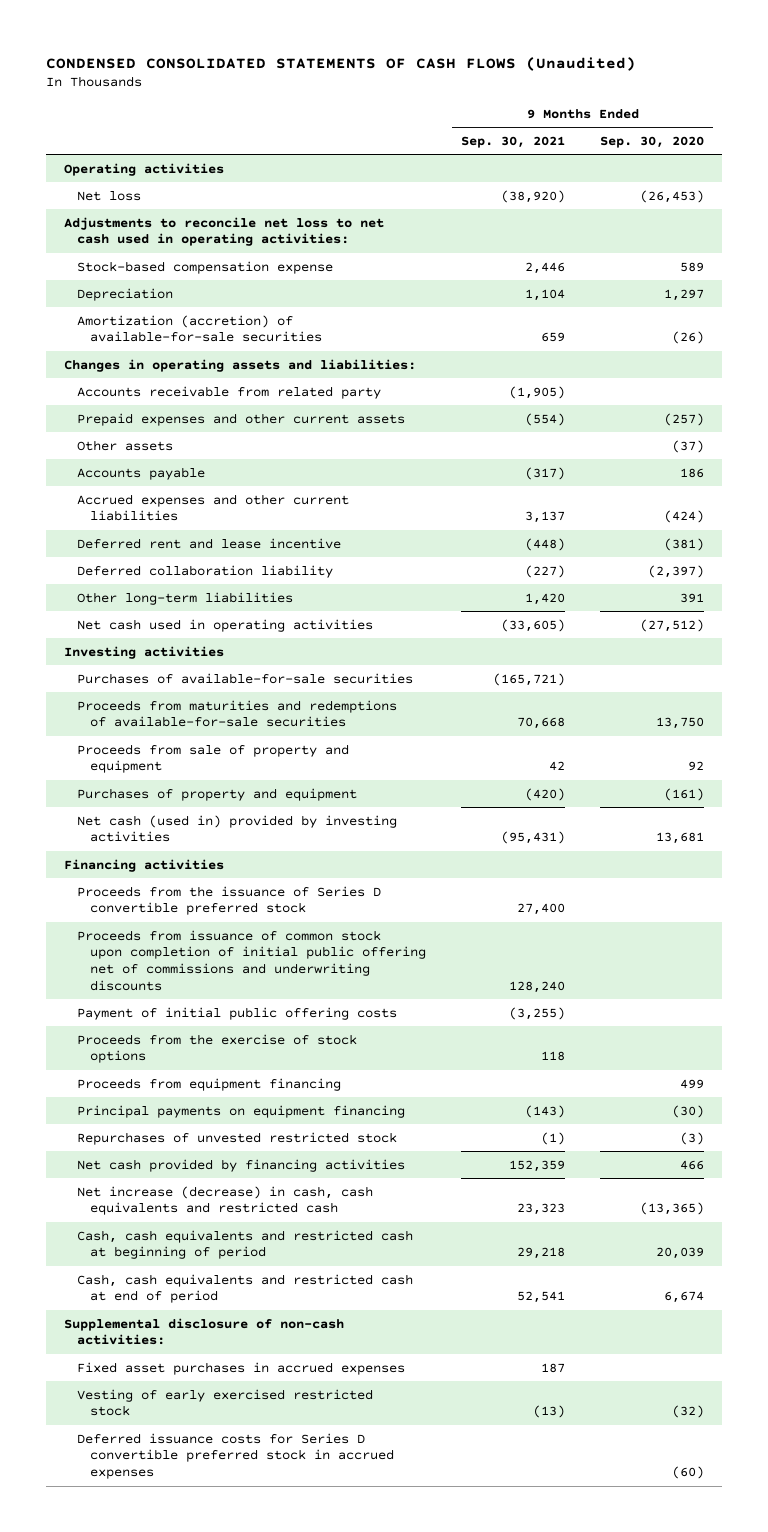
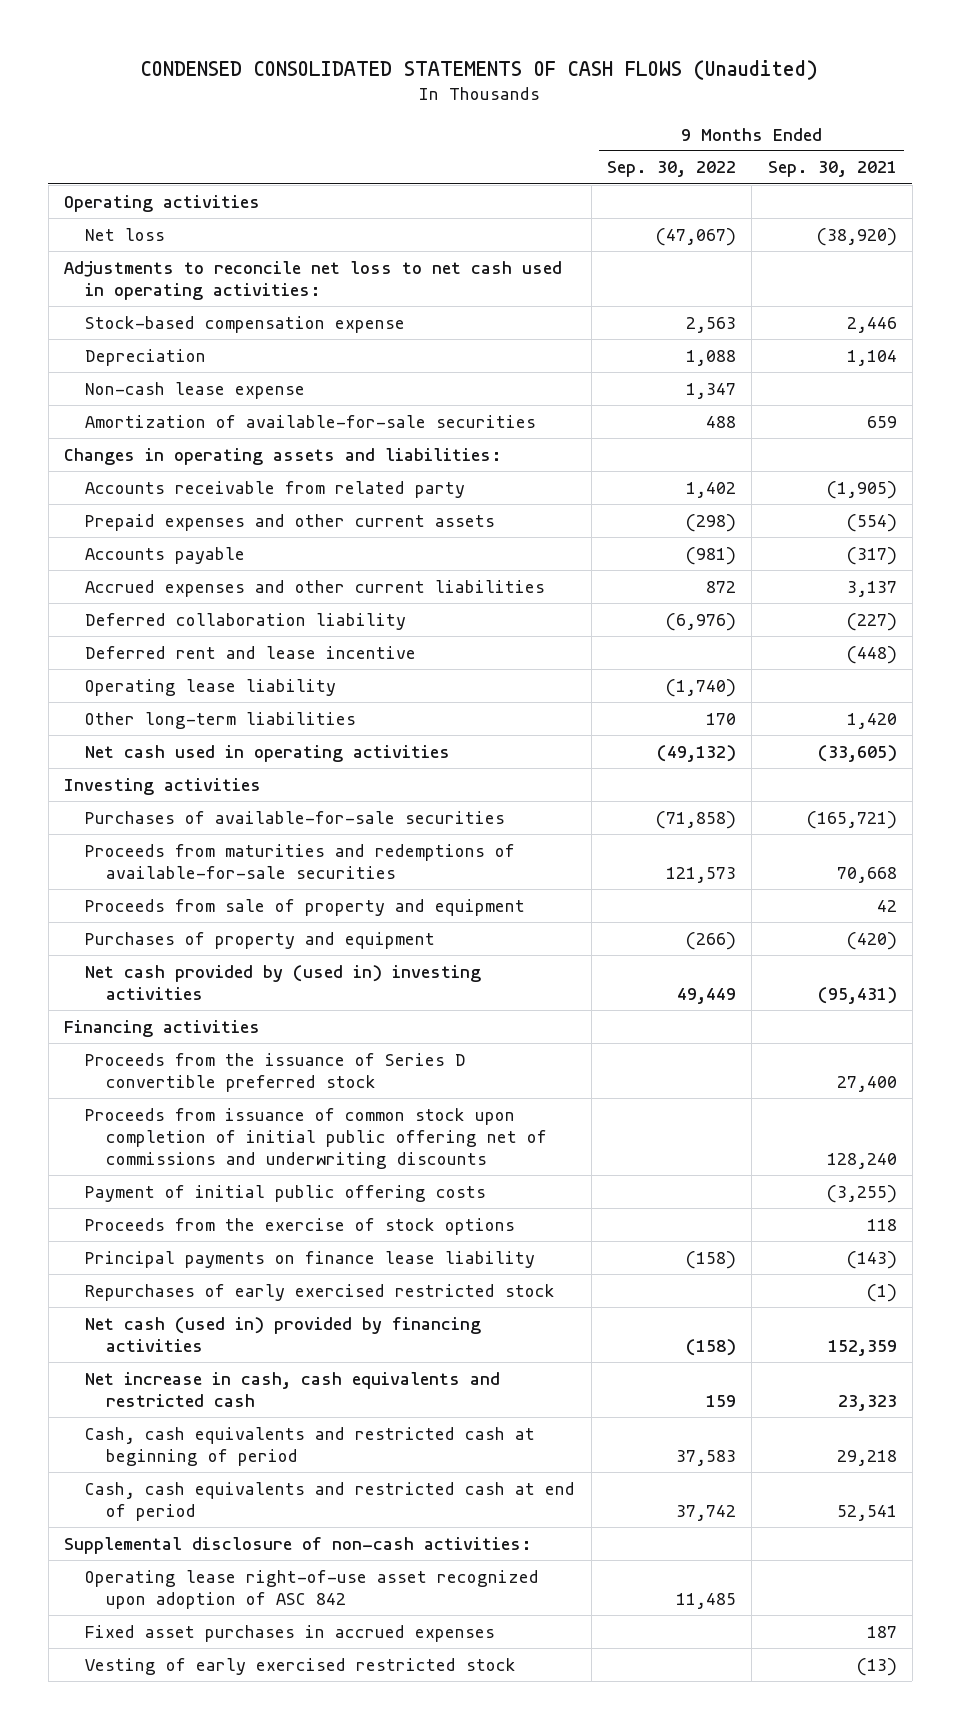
[600,135,705,148] Sep. 30, 2020 -> none
none -> [606,161,736,178] Sep. 30, 2022
none -> [85,381,306,399] Non-cash lease expense
[76,314,322,343] Amortization (accretion) of available-for-sale securities -> [85,414,537,428] Amortization of available-for-sale securities
[76,439,173,451] Other assets -> none
[76,537,341,549] Deferred rent and lease incentive -> [85,645,417,659] Deferred rent and lease incentive
none -> [85,678,337,696] Operating lease liability
[76,814,397,843] Net cash (used in) provided by investing activities -> [85,964,482,1000] Net cash provided by (used in) investing activities
[76,1077,341,1091] Proceeds from equipment financing -> none
[76,1104,405,1118] Principal payments on equipment financing -> [85,1250,536,1268] Principal payments on finance lease liability
[76,1131,397,1145] Repurchases of unvested restricted stock -> [85,1283,556,1301] Repurchases of early exercised restricted stock
[76,1158,405,1172] Net cash provided by financing activities -> [85,1316,482,1352] Net cash (used in) provided by financing activities
[76,1185,373,1216] Net increase (decrease) in cash, cash equivalents and restricted cash -> [85,1371,501,1407] Net increase in cash, cash equivalents and restricted cash
none -> [85,1569,540,1609] Operating lease right-of-use asset recognized upon adoption of ASC 842
[76,1432,394,1480] Deferred issuance costs for Series D convertible preferred stock in accrued expenses -> none

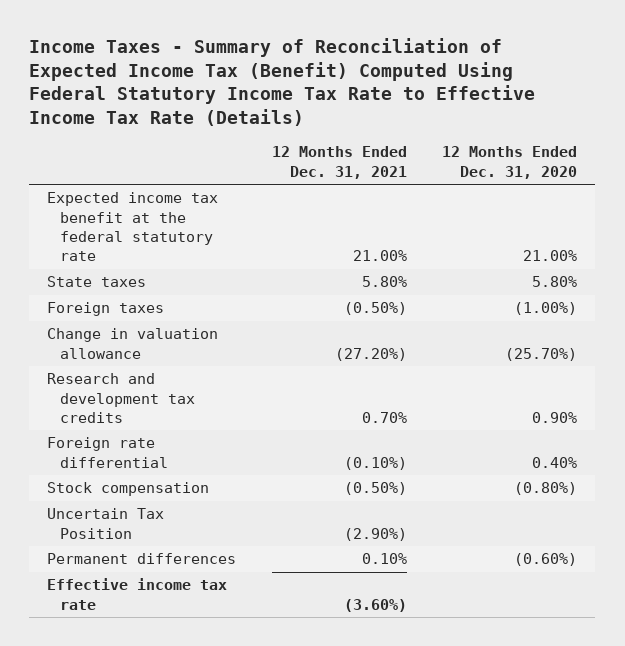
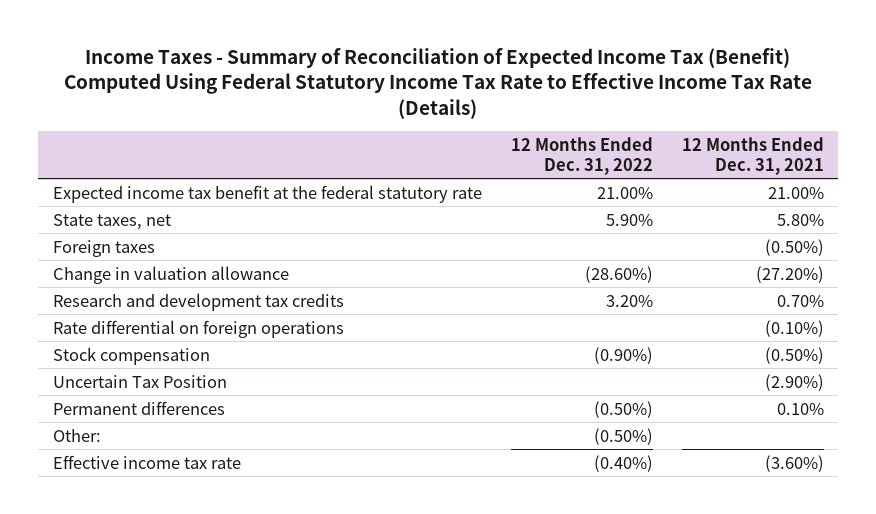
[442,146,578,179] 12 Months Ended Dec. 31, 2020 -> none
none -> [510,136,653,175] 12 Months Ended Dec. 31, 2022
[47,276,147,288] State taxes -> [52,213,171,230] State taxes, net
[47,437,168,468] Foreign rate differential -> [52,319,344,338] Rate differential on foreign operations
none -> [52,428,101,442] Other:

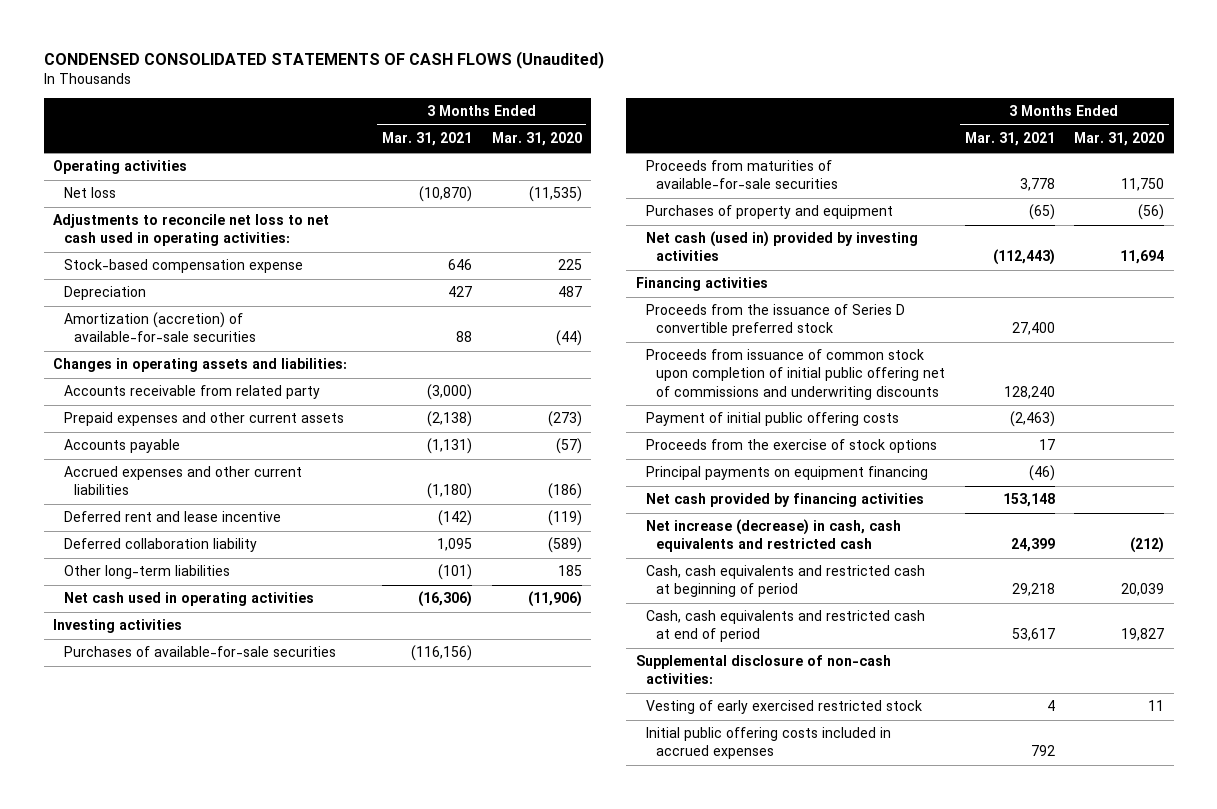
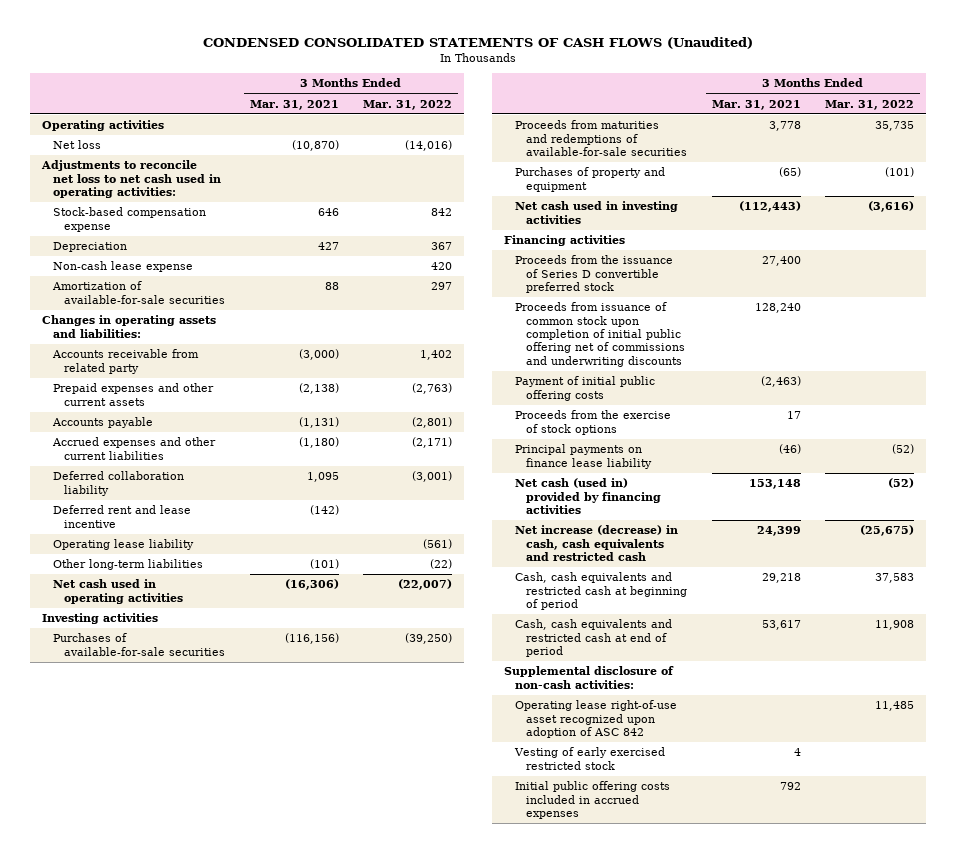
[491,132,582,147] Mar. 31, 2020 -> none
none -> [363,99,453,110] Mar. 31, 2022
none -> [53,261,194,273] Non-cash lease expense
[63,312,256,343] Amortization (accretion) of available-for-sale securities -> [52,281,226,304] Amortization of available-for-sale securities
[63,511,281,523] Deferred rent and lease incentive -> [53,505,192,528] Deferred rent and lease incentive
none -> [53,539,195,551] Operating lease liability
[645,160,839,190] Proceeds from maturities of available-for-sale securities -> [515,120,688,156] Proceeds from maturities and redemptions of available-for-sale securities
[645,231,918,262] Net cash (used in) provided by investing activities -> [515,201,679,224] Net cash used in investing activities
[645,466,928,481] Principal payments on equipment financing -> [515,444,653,469] Principal payments on finance lease liability
[645,493,924,508] Net cash provided by financing activities -> [515,478,662,514] Net cash (used in) provided by financing activities
none -> [515,700,678,738] Operating lease right-of-use asset recognized upon adoption of ASC 842

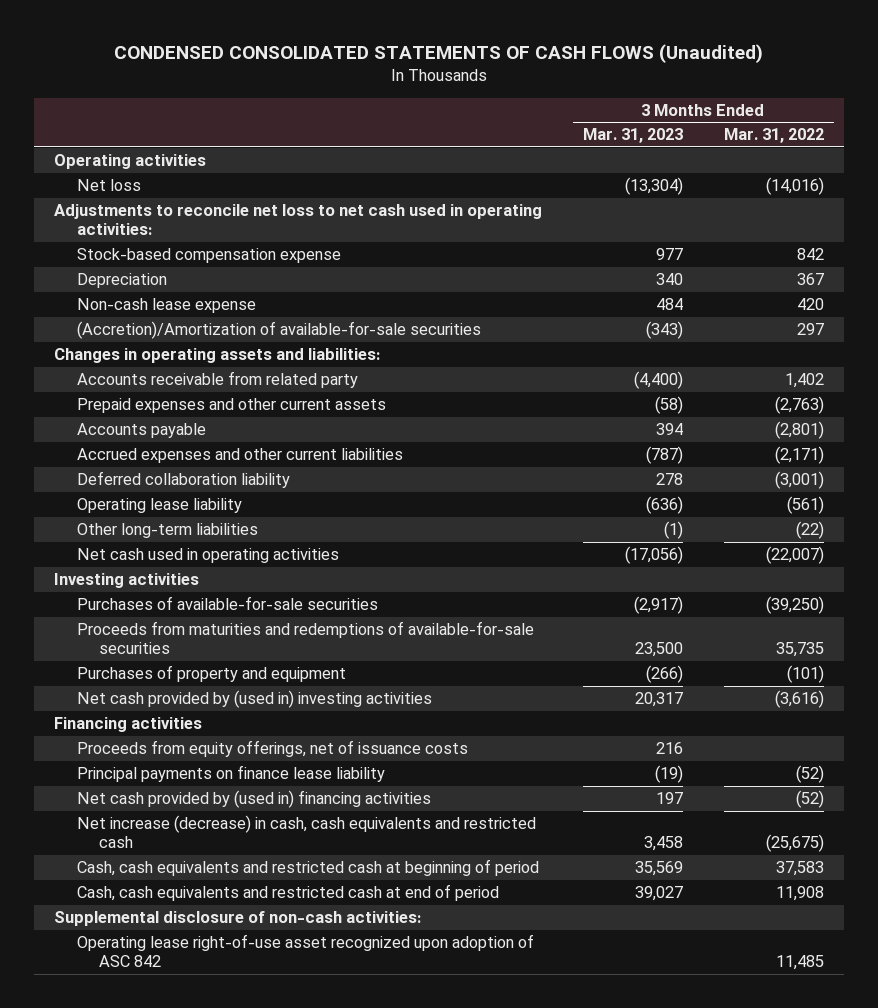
[249,99,339,110] Mar. 31, 2021 -> none
none -> [582,128,683,144] Mar. 31, 2023
[52,281,226,304] Amortization of available-for-sale securities -> [76,321,481,340] (Accretion)/Amortization of available-for-sale securities
[53,505,192,528] Deferred rent and lease incentive -> none
[515,201,679,224] Net cash used in investing activities -> [76,690,432,709] Net cash provided by (used in) investing activities
[515,255,674,293] Proceeds from the issuance of Series D convertible preferred stock -> none
[515,376,656,401] Payment of initial public offering costs -> none
[515,410,672,435] Proceeds from the exercise of stock options -> none
[515,302,686,367] Proceeds from issuance of common stock upon completion of initial public offering net of commissions and underwriting discounts -> [76,740,468,758] Proceeds from equity offerings, net of issuance costs
[515,478,662,514] Net cash (used in) provided by financing activities -> [76,790,431,809] Net cash provided by (used in) financing activities
[514,747,666,770] Vesting of early exercised restricted stock -> none
[515,781,671,819] Initial public offering costs included in accrued expenses -> none

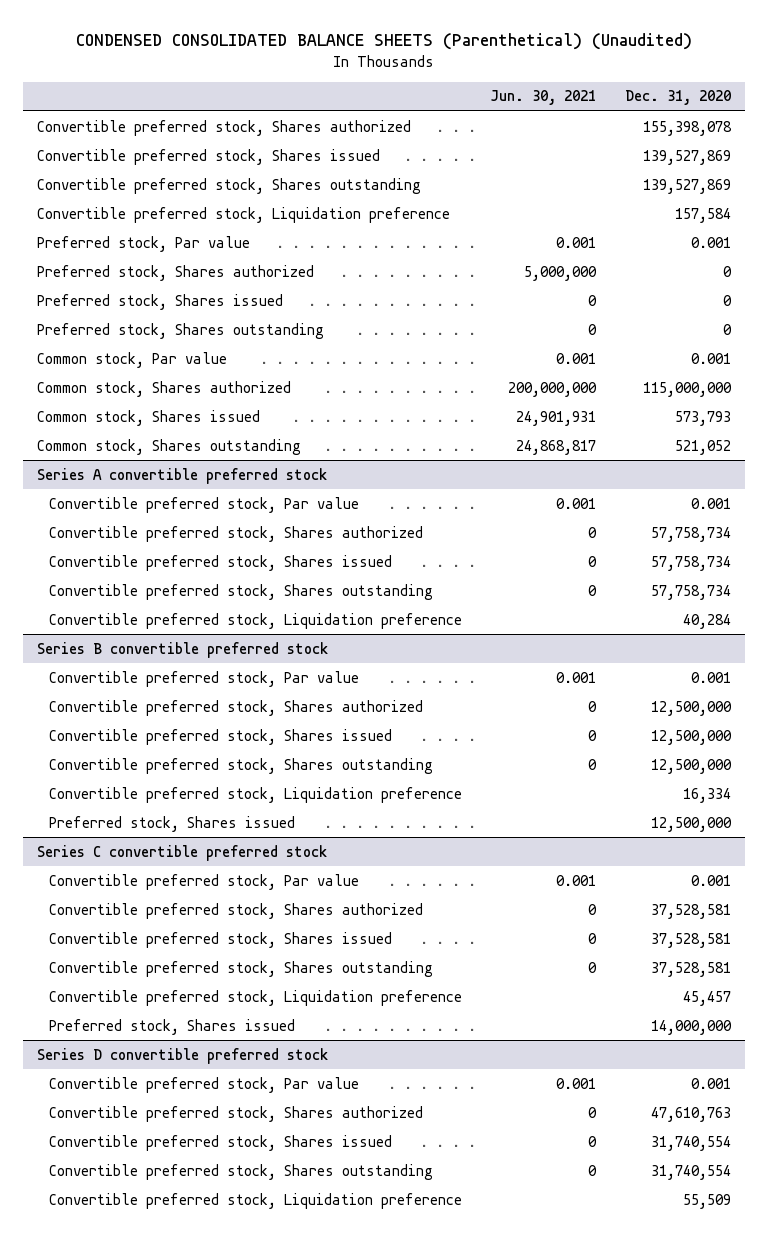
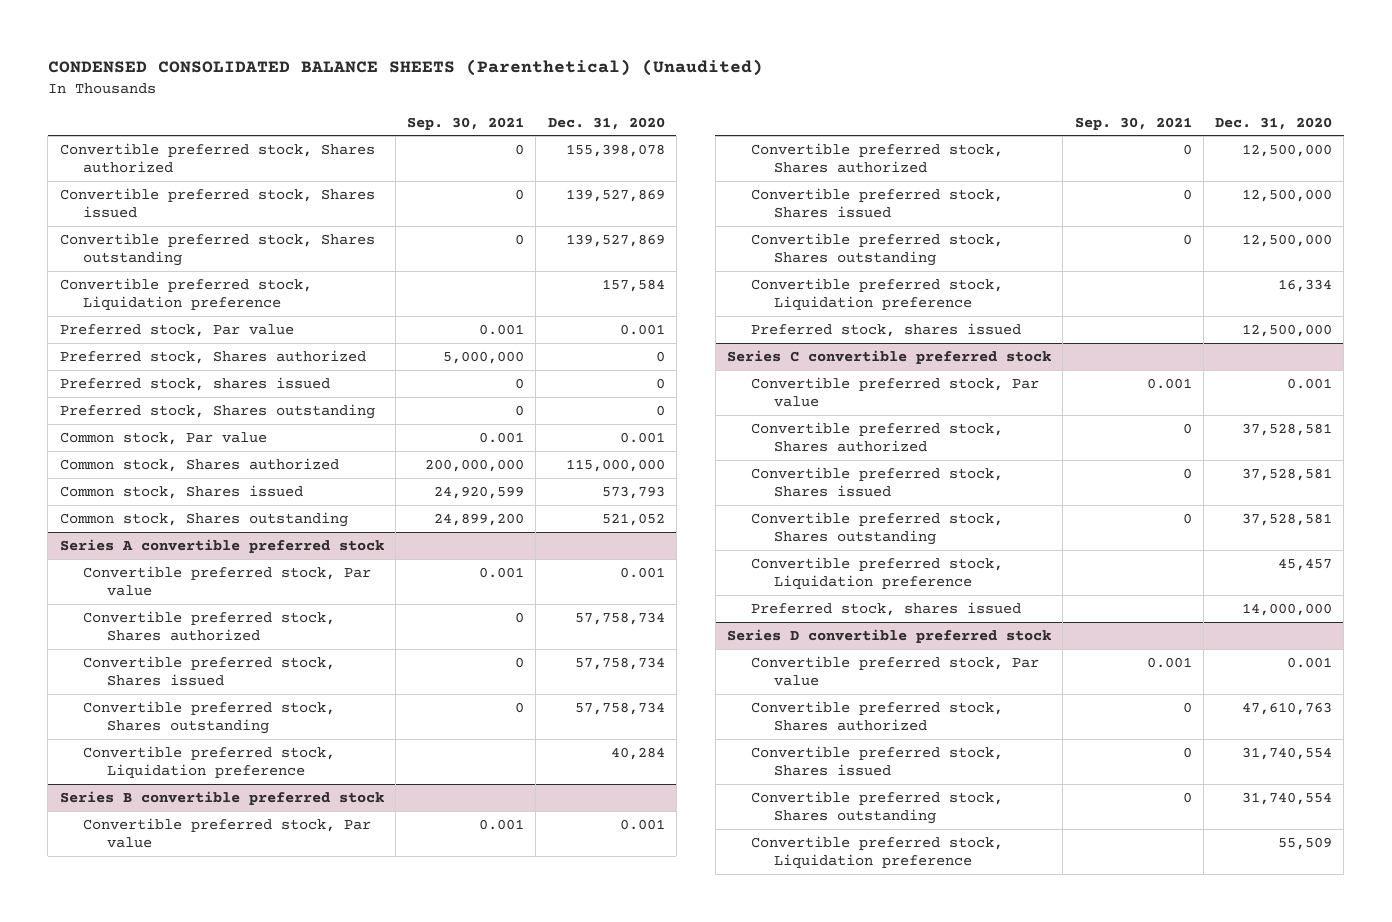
[490,90,597,106] Jun. 30, 2021 -> none
none -> [407,116,525,130] Sep. 30, 2021
[37,293,284,310] Preferred stock, Shares issued -> [59,376,330,391] Preferred stock, shares issued
[48,815,295,832] Preferred stock, Shares issued -> [750,322,1021,337] Preferred stock, shares issued
[48,1018,295,1035] Preferred stock, Shares issued -> [750,601,1021,616] Preferred stock, shares issued

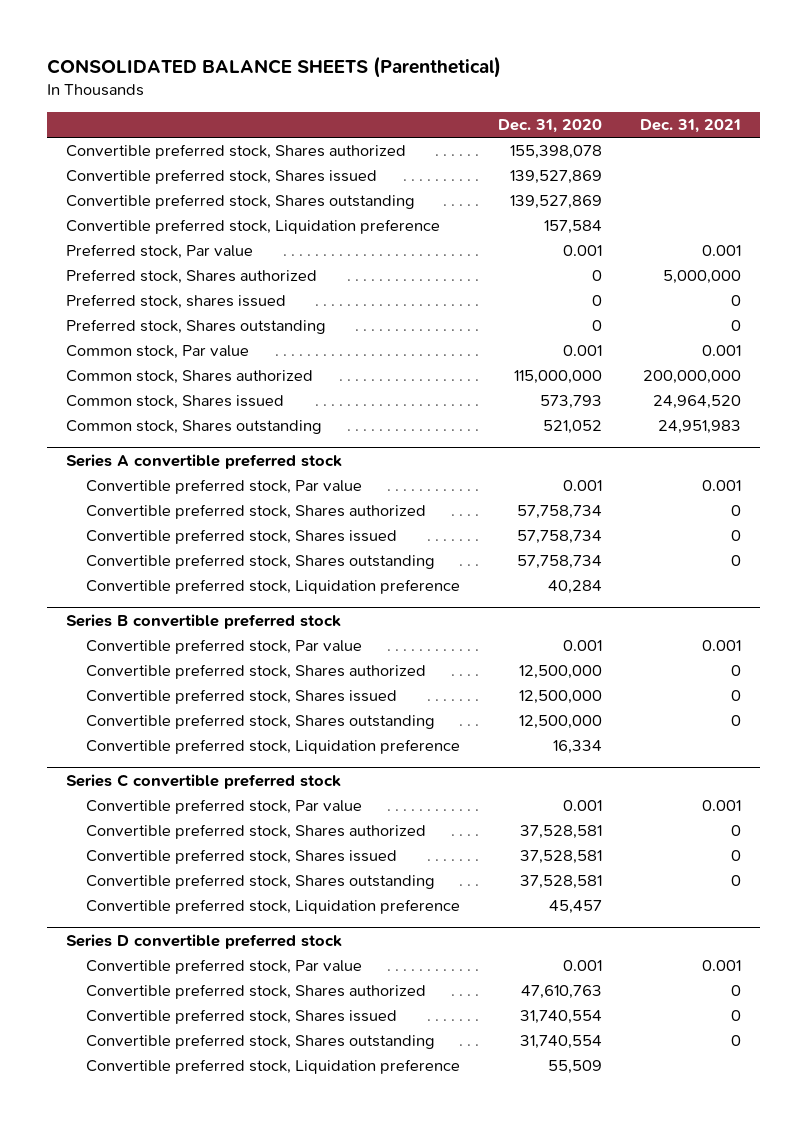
[47,59,763,77] CONDENSED CONSOLIDATED BALANCE SHEETS (Parenthetical) (Unaudited) -> [46,55,501,78] CONSOLIDATED BALANCE SHEETS (Parenthetical)
[407,116,525,130] Sep. 30, 2021 -> none
none -> [640,119,742,134] Dec. 31, 2021
[750,322,1021,337] Preferred stock, shares issued -> none
[750,601,1021,616] Preferred stock, shares issued -> none

